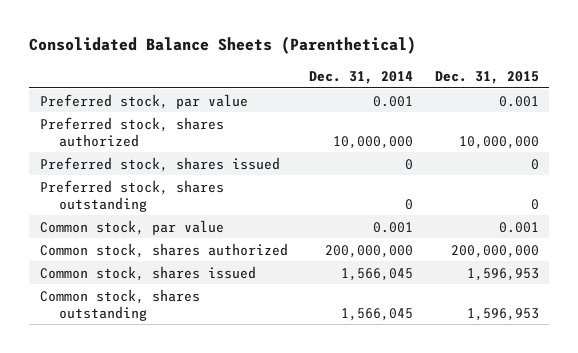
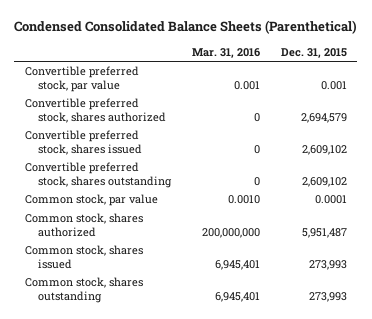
[29,36,417,55] Consolidated Balance Sheets (Parenthetical) -> [13,20,357,35] Condensed Consolidated Balance Sheets (Parenthetical)
[309,70,414,84] Dec. 31, 2014 -> none
none -> [192,48,261,59] Mar. 31, 2016
[39,93,248,109] Preferred stock, par value -> [24,66,139,92] Convertible preferred stock, par value
[39,116,224,147] Preferred stock, shares authorized -> [24,98,167,123] Convertible preferred stock, shares authorized
[458,135,539,149] 10,000,000 -> [301,112,348,123] 2,694,579
[39,156,280,172] Preferred stock, shares issued -> [24,130,143,155] Convertible preferred stock, shares issued
[530,158,539,170] 0 -> [302,144,348,155] 2,609,102
[39,179,224,212] Preferred stock, shares outstanding -> [24,162,173,188] Convertible preferred stock, shares outstanding
[530,198,539,210] 0 -> [302,176,348,187] 2,609,102
[498,221,539,233] 0.001 -> [315,195,348,205] 0.0001
[450,244,539,258] 200,000,000 -> [302,227,348,238] 5,951,487
[466,267,539,281] 1,596,953 -> [309,259,348,270] 273,993
[466,307,539,321] 1,596,953 -> [309,291,348,302] 273,993

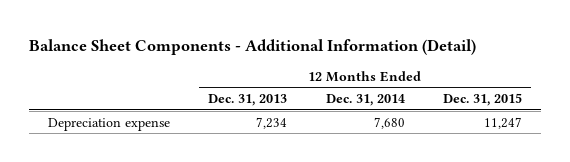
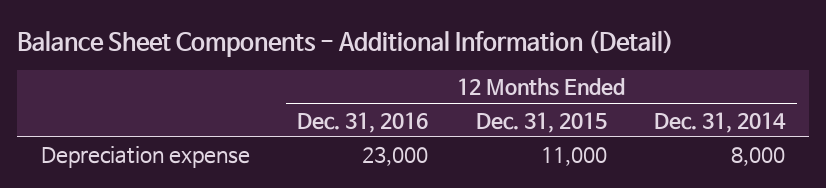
[208,94,288,107] Dec. 31, 2013 -> none
none -> [297,111,429,133] Dec. 31, 2016
[373,116,405,129] 7,680 -> [731,147,786,167] 8,000
[483,116,522,129] 11,247 -> [540,147,607,167] 11,000

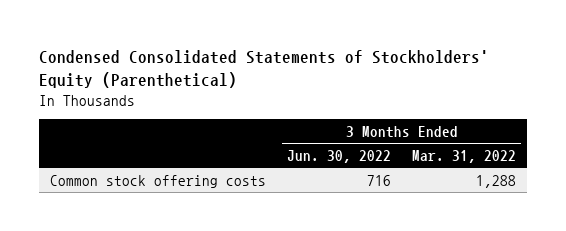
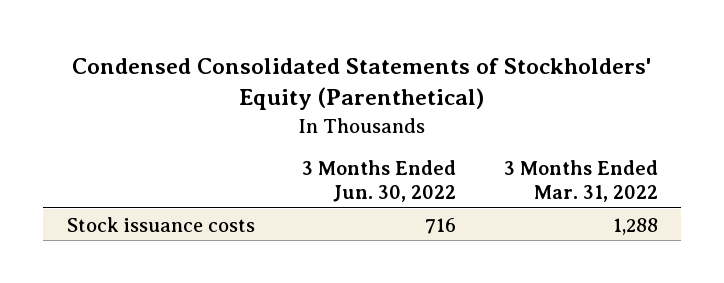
[49,174,266,188] Common stock offering costs -> [66,216,255,232] Stock issuance costs

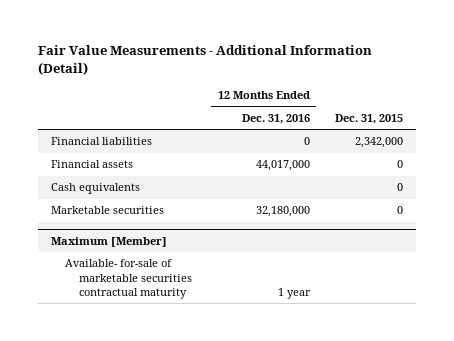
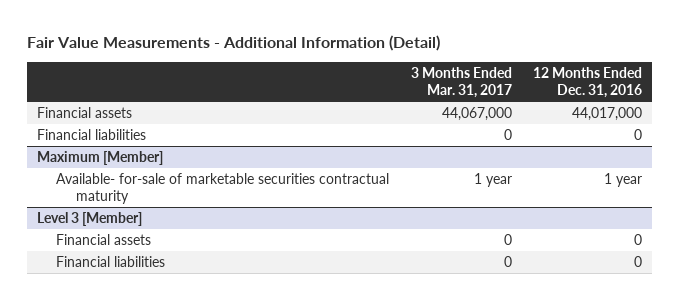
[334,113,403,124] Dec. 31, 2015 -> none
none -> [410,66,512,99] 3 Months Ended Mar. 31, 2017
[50,183,140,195] Cash equivalents -> none
[50,206,164,215] Marketable securities -> none
[50,137,152,146] Financial liabilities -> [37,128,147,140] Financial liabilities
none -> [37,211,143,226] Level 3 [Member]
none -> [56,233,152,245] Financial assets
none -> [56,255,166,267] Financial liabilities

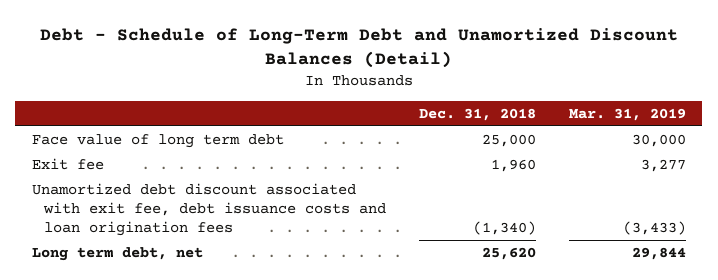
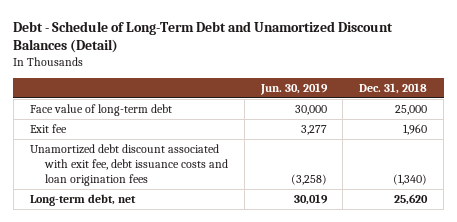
[568,107,686,121] Mar. 31, 2019 -> none
none -> [259,82,328,95] Jun. 30, 2019
[31,133,284,148] Face value of long term debt -> [29,103,172,116] Face value of long-term debt
[31,246,203,261] Long term debt, net -> [29,193,136,206] Long-term debt, net

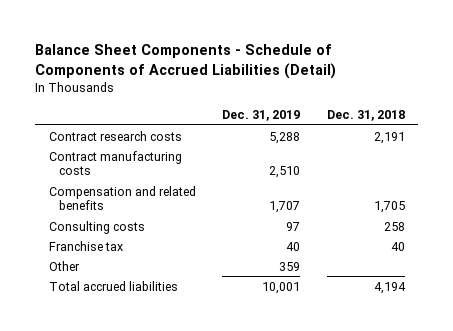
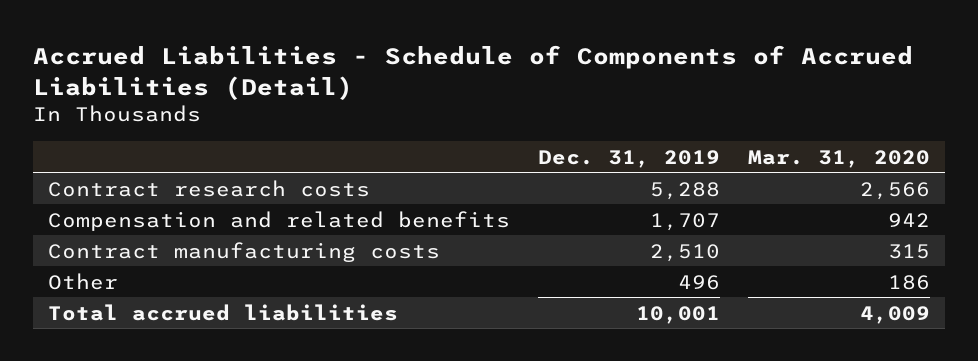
[35,43,337,79] Balance Sheet Components - Schedule of Components of Accrued Liabilities (Detail) -> [33,44,914,100] Accrued Liabilities - Schedule of Components of Accrued Liabilities (Detail)
[326,109,405,121] Dec. 31, 2018 -> none
none -> [748,149,931,168] Mar. 31, 2020
[48,220,145,234] Consulting costs -> none
[48,240,123,251] Franchise tax -> none
[48,150,182,176] Contract manufacturing costs -> [47,241,440,262] Contract manufacturing costs
[279,261,301,271] 359 -> [677,274,720,290] 496

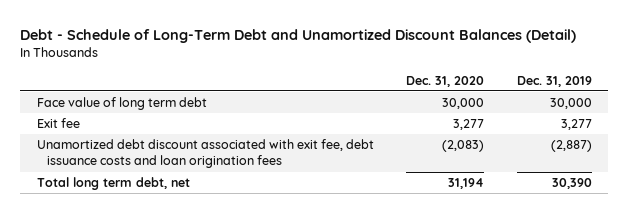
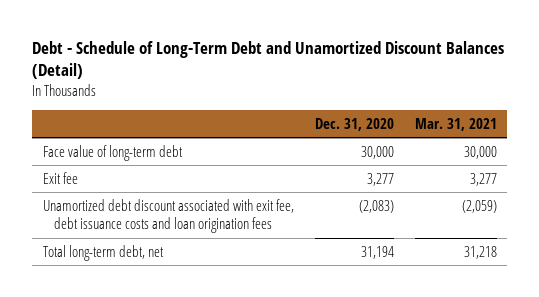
[516,75,592,87] Dec. 31, 2019 -> none
none -> [414,117,497,131] Mar. 31, 2021
[36,97,207,111] Face value of long term debt -> [42,144,183,161] Face value of long-term debt
[36,177,190,191] Total long term debt, net -> [42,244,164,261] Total long-term debt, net

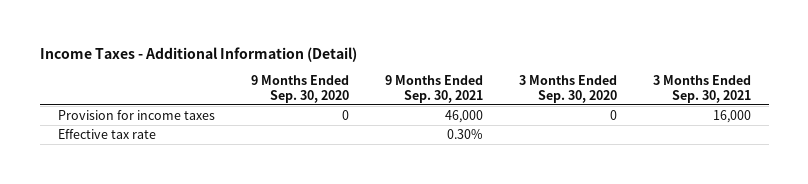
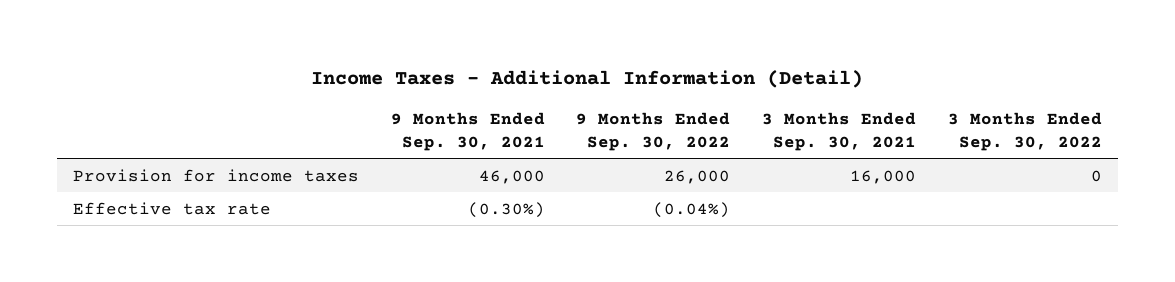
[250,75,349,104] 9 Months Ended Sep. 30, 2020 -> none
[518,75,617,104] 3 Months Ended Sep. 30, 2020 -> none
none -> [576,111,731,151] 9 Months Ended Sep. 30, 2022
none -> [948,111,1103,151] 3 Months Ended Sep. 30, 2022
[446,128,483,139] 0.30% -> [467,201,545,218] (0.30%)

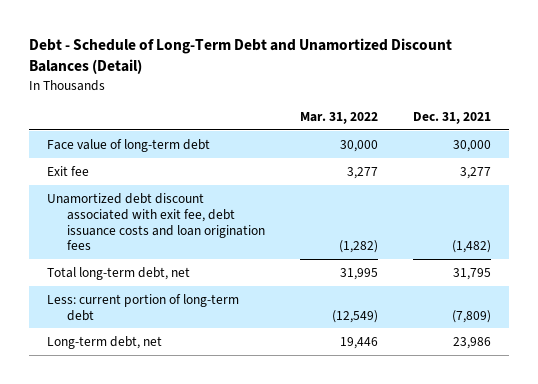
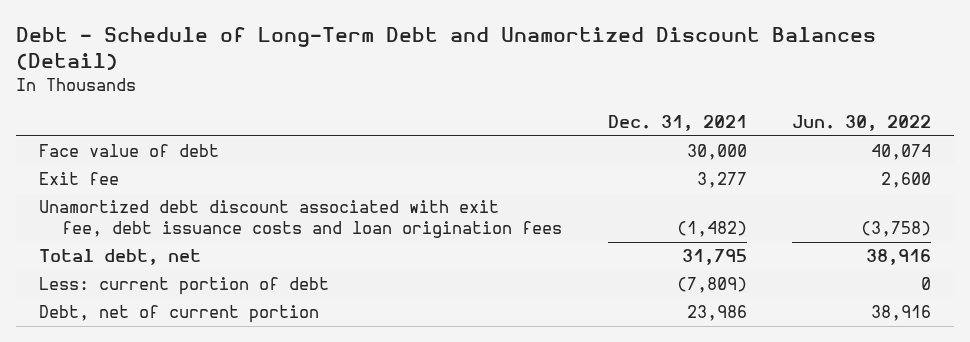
[299,112,378,125] Mar. 31, 2022 -> none
none -> [792,114,932,131] Jun. 30, 2022
[46,138,210,152] Face value of long-term debt -> [39,144,220,158] Face value of debt
[46,266,190,280] Total long-term debt, net -> [39,249,202,266] Total debt, net
[46,293,239,321] Less: current portion of long-term debt -> [39,277,330,296] Less: current portion of debt
[46,335,162,349] Long-term debt, net -> [39,305,320,324] Debt, net of current portion

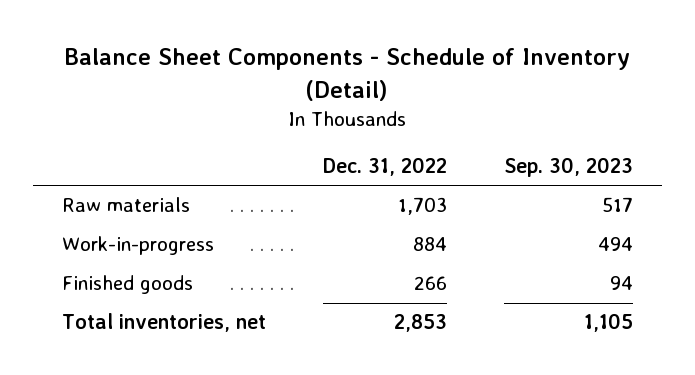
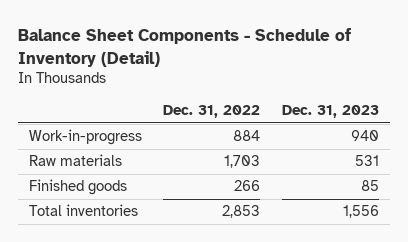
[503,156,633,177] Sep. 30, 2023 -> none
none -> [281,105,379,119] Dec. 31, 2023
[61,197,190,213] Raw materials -> [29,154,123,167] Raw materials
[61,313,266,333] Total inventories, net -> [29,204,139,217] Total inventories

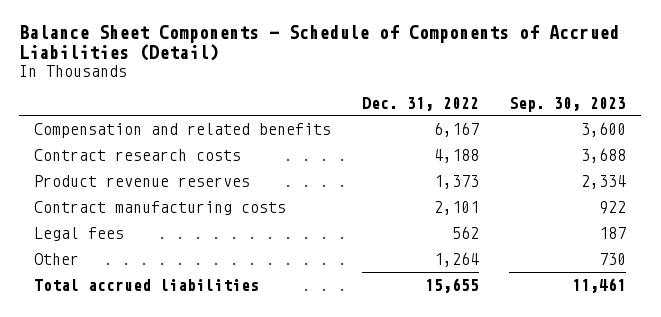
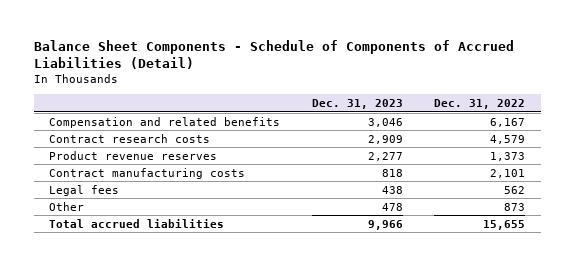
[509,96,627,112] Sep. 30, 2023 -> none
none -> [311,99,403,110] Dec. 31, 2023
[433,148,479,163] 4,188 -> [490,134,526,144] 4,579
[433,251,479,267] 1,264 -> [504,202,526,211] 873

